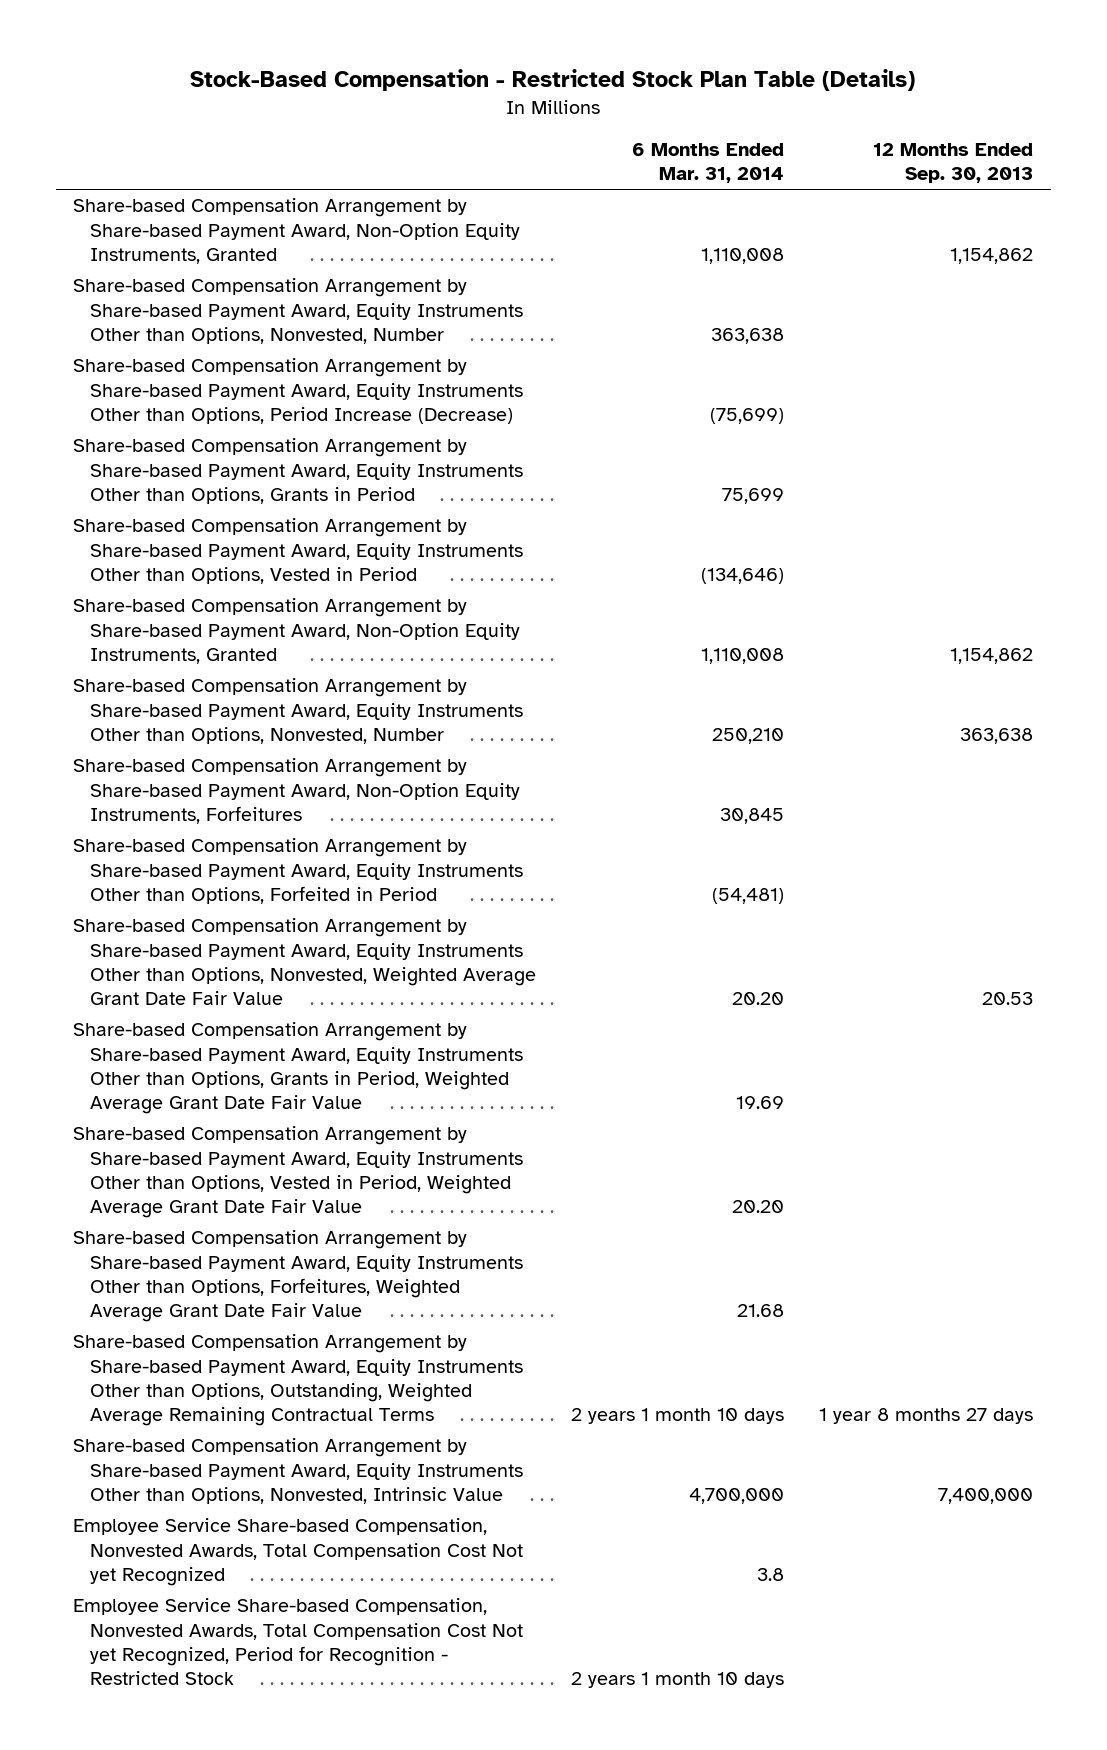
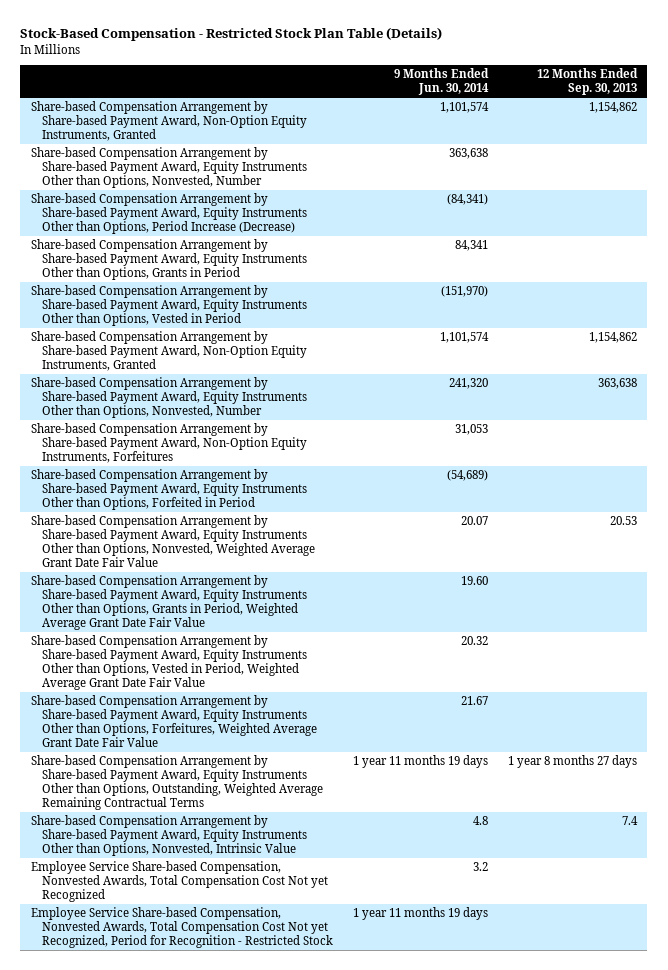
[632,143,785,184] 6 Months Ended Mar. 31, 2014 -> none
none -> [393,68,489,96] 9 Months Ended Jun. 30, 2014
[938,1487,1034,1504] 7,400,000 -> [622,816,639,826] 7.4

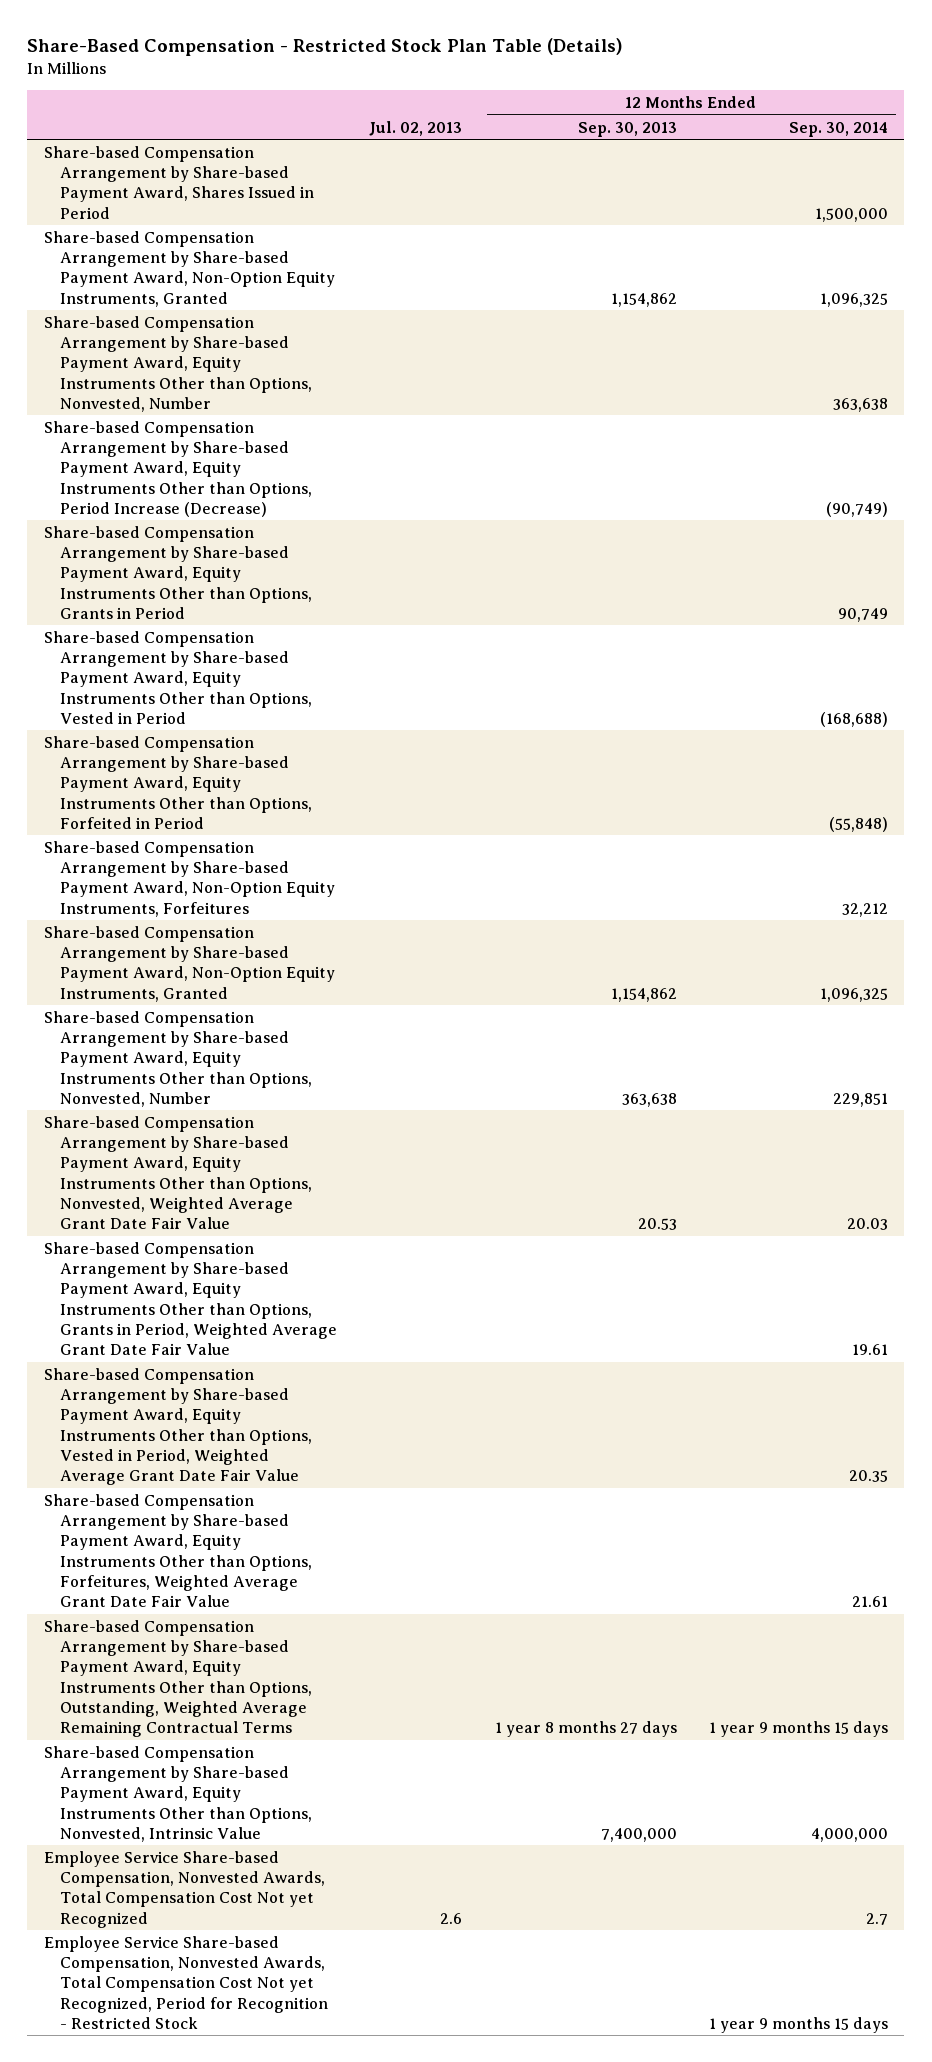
[20,27,443,42] Stock-Based Compensation - Restricted Stock Plan Table (Details) -> [27,38,624,57] Share-Based Compensation - Restricted Stock Plan Table (Details)
[393,68,489,96] 9 Months Ended Jun. 30, 2014 -> none
none -> [369,120,463,136] Jul. 02, 2013
none -> [789,121,889,137] Sep. 30, 2014
none -> [43,145,314,219] Share-based Compensation Arrangement by Share-based Payment Award, Shares Issued in Period
[30,469,307,511] Share-based Compensation Arrangement by Share-based Payment Award, Equity Instruments Other than Options, Forfeited in Period -> [43,735,312,829] Share-based Compensation Arrangement by Share-based Payment Award, Equity Instruments Other than Options, Forfeited in Period
[30,423,307,464] Share-based Compensation Arrangement by Share-based Payment Award, Non-Option Equity Instruments, Forfeitures -> [43,840,335,917] Share-based Compensation Arrangement by Share-based Payment Award, Non-Option Equity Instruments, Forfeitures
[622,816,639,826] 7.4 -> [600,1827,677,1842] 7,400,000

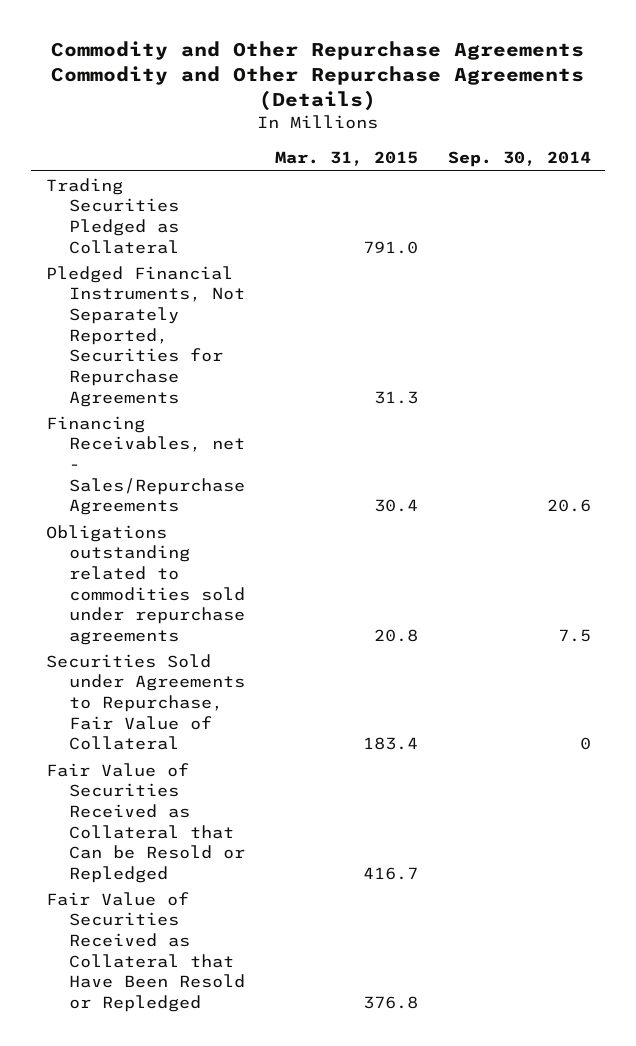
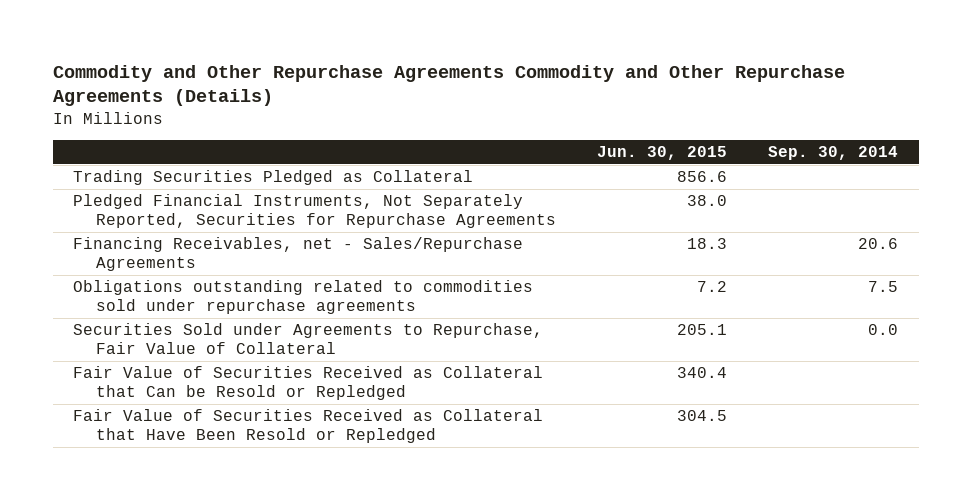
[274,151,418,167] Mar. 31, 2015 -> none
none -> [597,146,728,161] Jun. 30, 2015
[579,737,591,751] 0 -> [868,324,899,336] 0.0

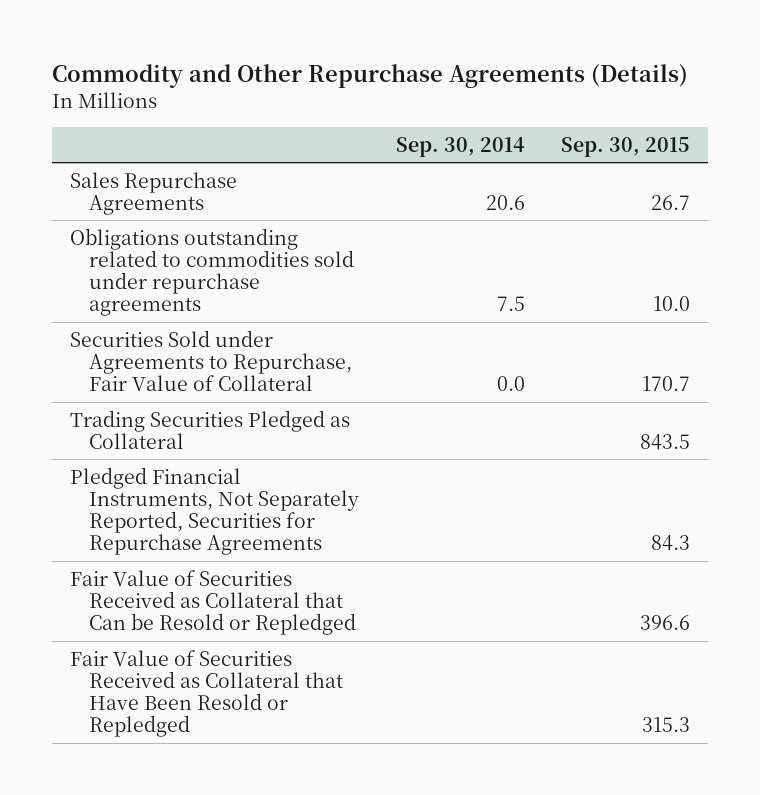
[52,64,845,107] Commodity and Other Repurchase Agreements Commodity and Other Repurchase Agreements (Details) -> [51,63,688,88] Commodity and Other Repurchase Agreements (Details)
[597,146,728,161] Jun. 30, 2015 -> none
none -> [560,136,690,157] Sep. 30, 2015
[73,237,524,272] Financing Receivables, net - Sales/Repurchase Agreements -> [69,171,237,215] Sales Repurchase Agreements
[73,170,474,186] Trading Securities Pledged as Collateral -> [69,409,350,449] Trading Securities Pledged as Collateral
[73,194,557,229] Pledged Financial Instruments, Not Separately Reported, Securities for Repurchase Agreements -> [69,466,360,556] Pledged Financial Instruments, Not Separately Reported, Securities for Repurchase Agreements

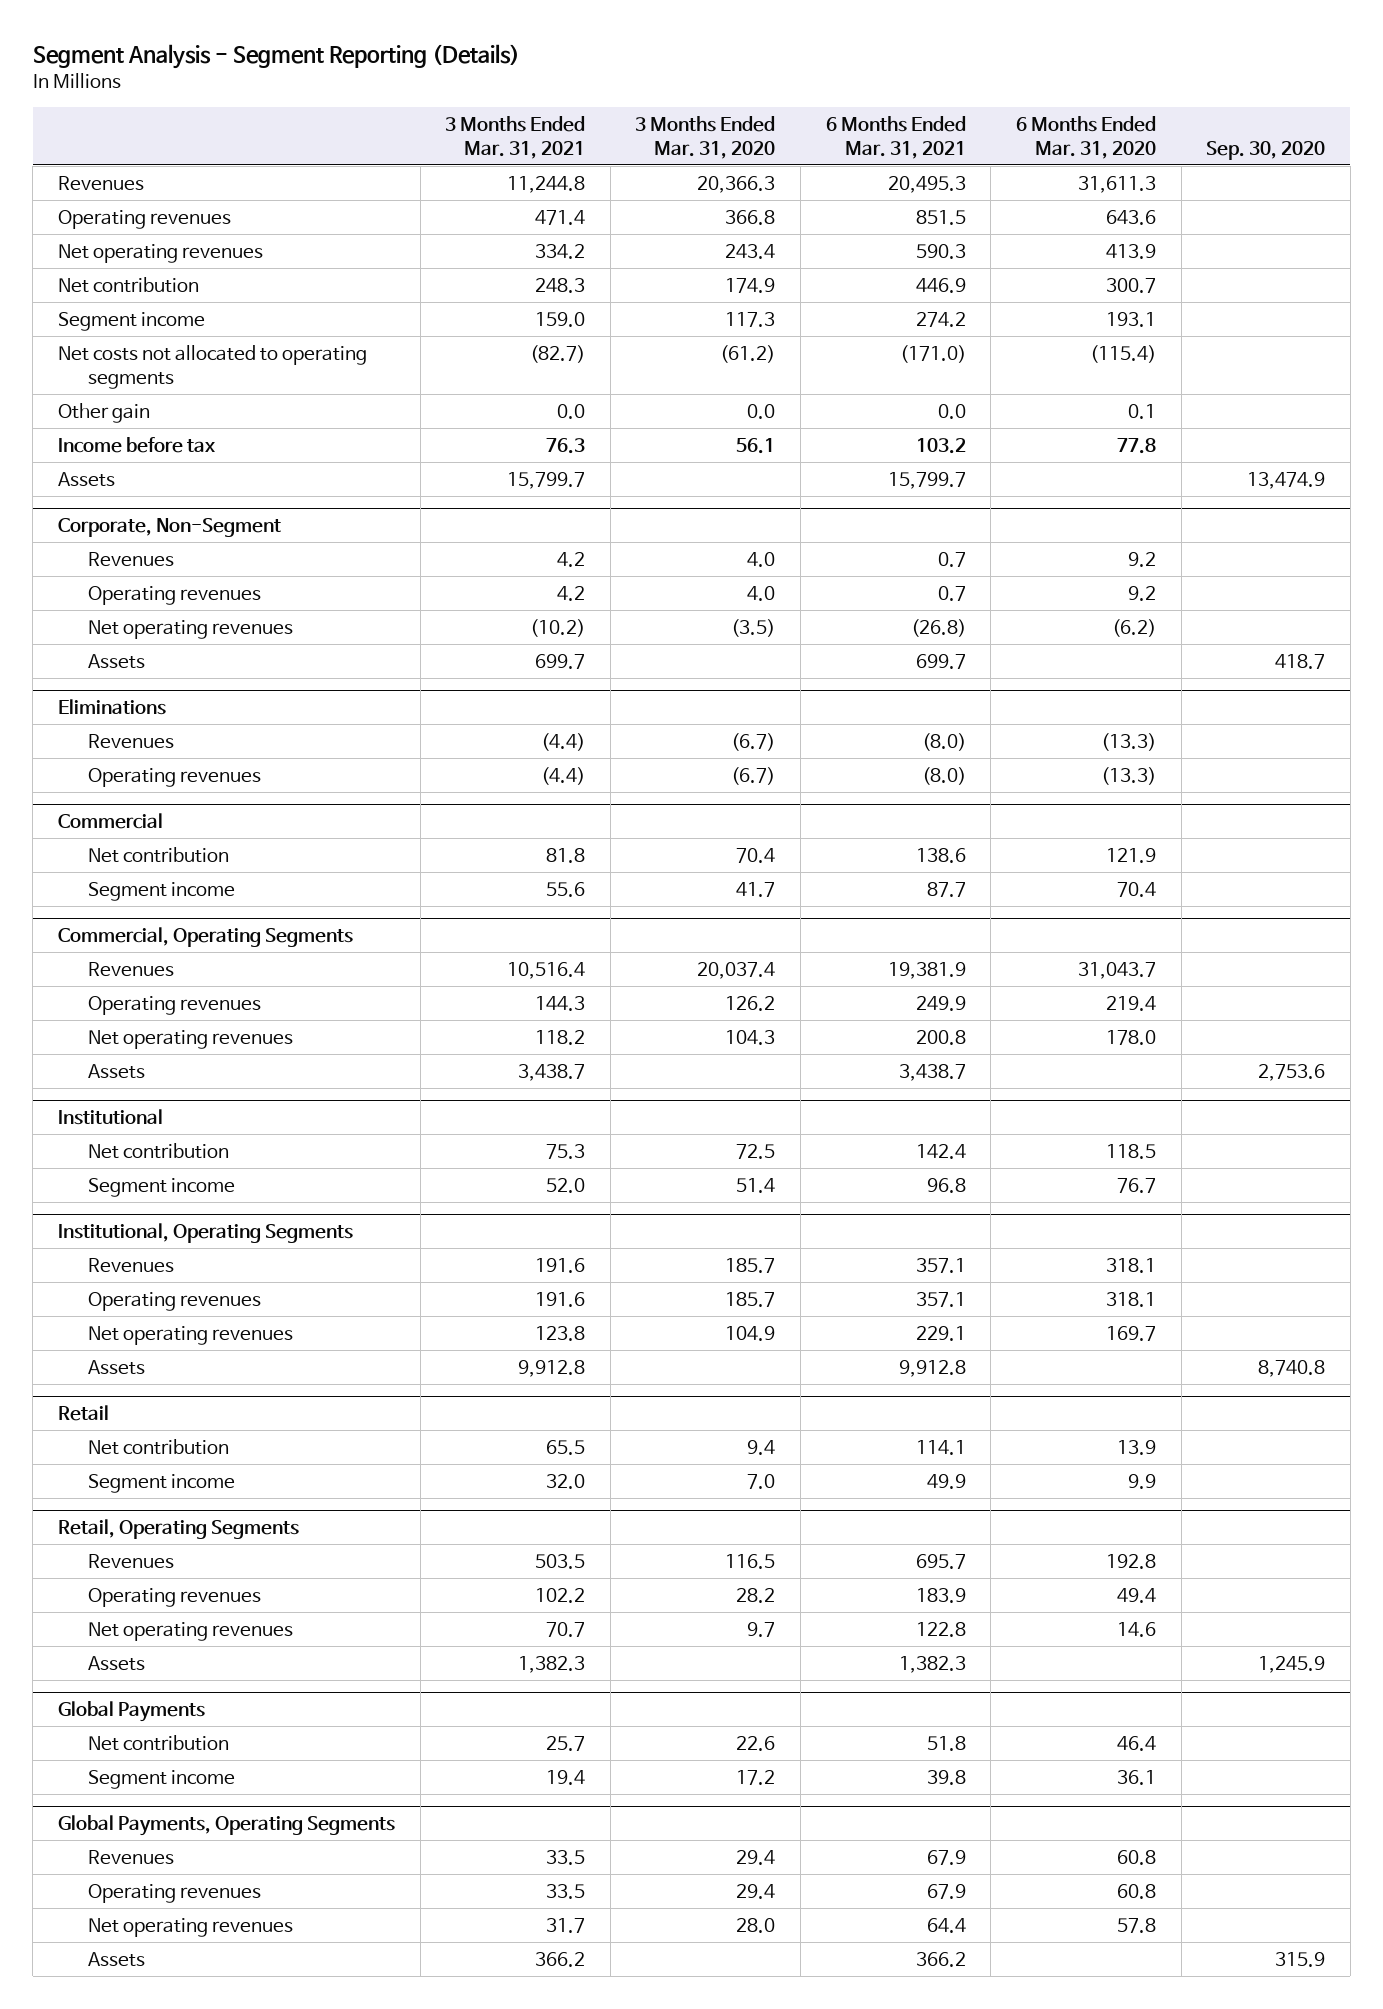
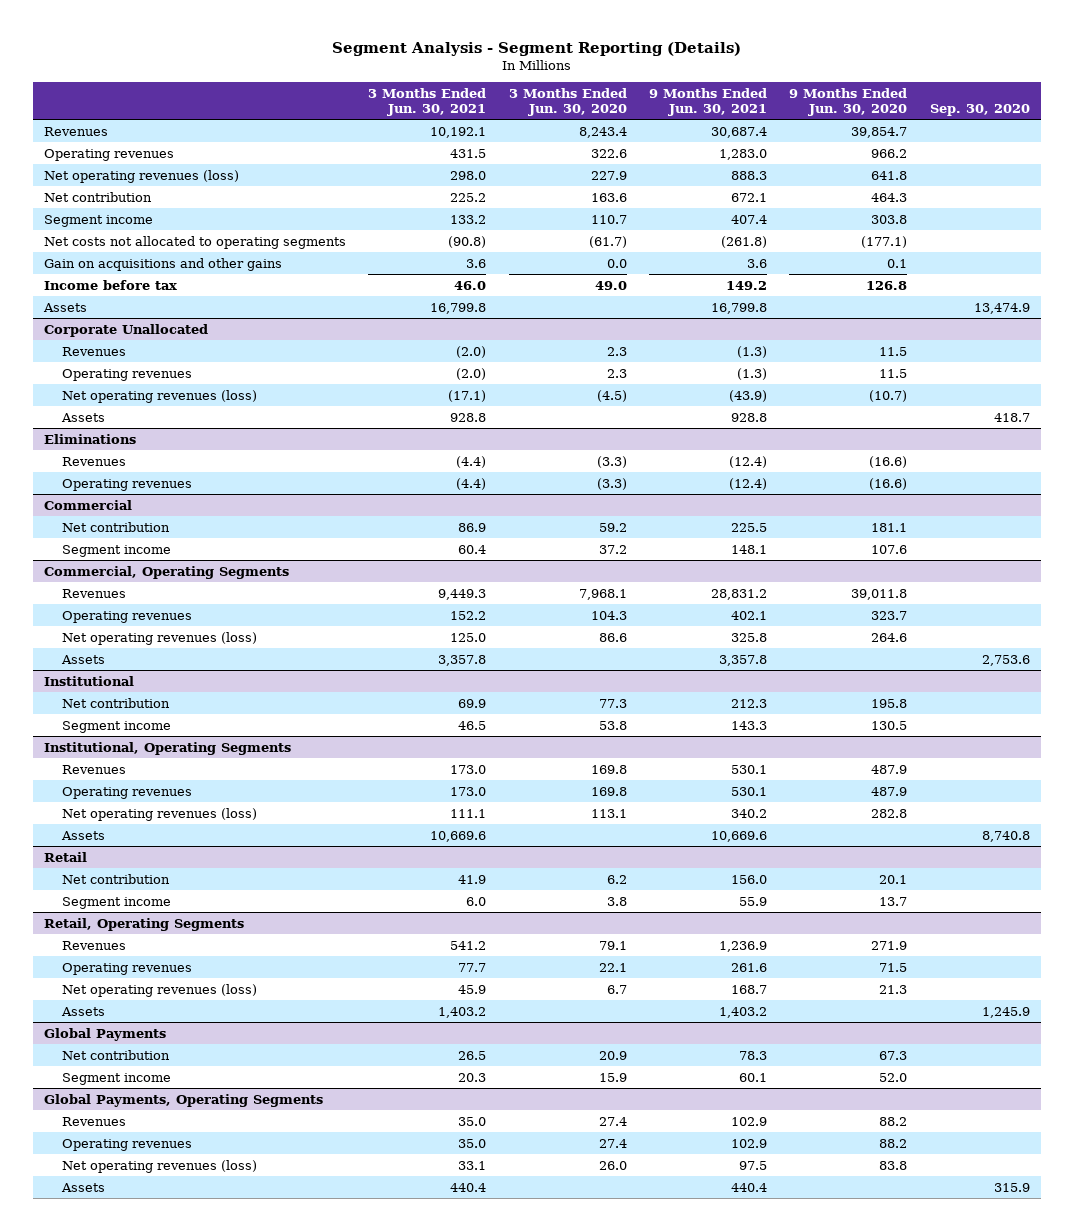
[445,115,586,159] 3 Months Ended Mar. 31, 2021 -> none
[635,115,776,159] 3 Months Ended Mar. 31, 2020 -> none
[825,115,966,159] 6 Months Ended Mar. 31, 2021 -> none
[1015,115,1156,159] 6 Months Ended Mar. 31, 2020 -> none
none -> [368,87,487,116] 3 Months Ended Jun. 30, 2021
none -> [508,87,627,116] 3 Months Ended Jun. 30, 2020
none -> [649,87,768,116] 9 Months Ended Jun. 30, 2021
none -> [789,87,908,116] 9 Months Ended Jun. 30, 2020
[57,244,263,264] Net operating revenues -> [44,169,240,183] Net operating revenues (loss)
[57,403,150,424] Other gain -> none
none -> [44,257,283,271] Gain on acquisitions and other gains
[57,518,281,538] Corporate, Non-Segment -> [44,323,209,337] Corporate Unallocated
[87,620,293,640] Net operating revenues -> [62,389,258,403] Net operating revenues (loss)
[87,1030,293,1050] Net operating revenues -> [62,631,258,645] Net operating revenues (loss)
[87,1326,293,1346] Net operating revenues -> [62,807,258,821] Net operating revenues (loss)
[87,1622,293,1642] Net operating revenues -> [62,983,258,997] Net operating revenues (loss)
[87,1918,293,1938] Net operating revenues -> [62,1159,258,1173] Net operating revenues (loss)

